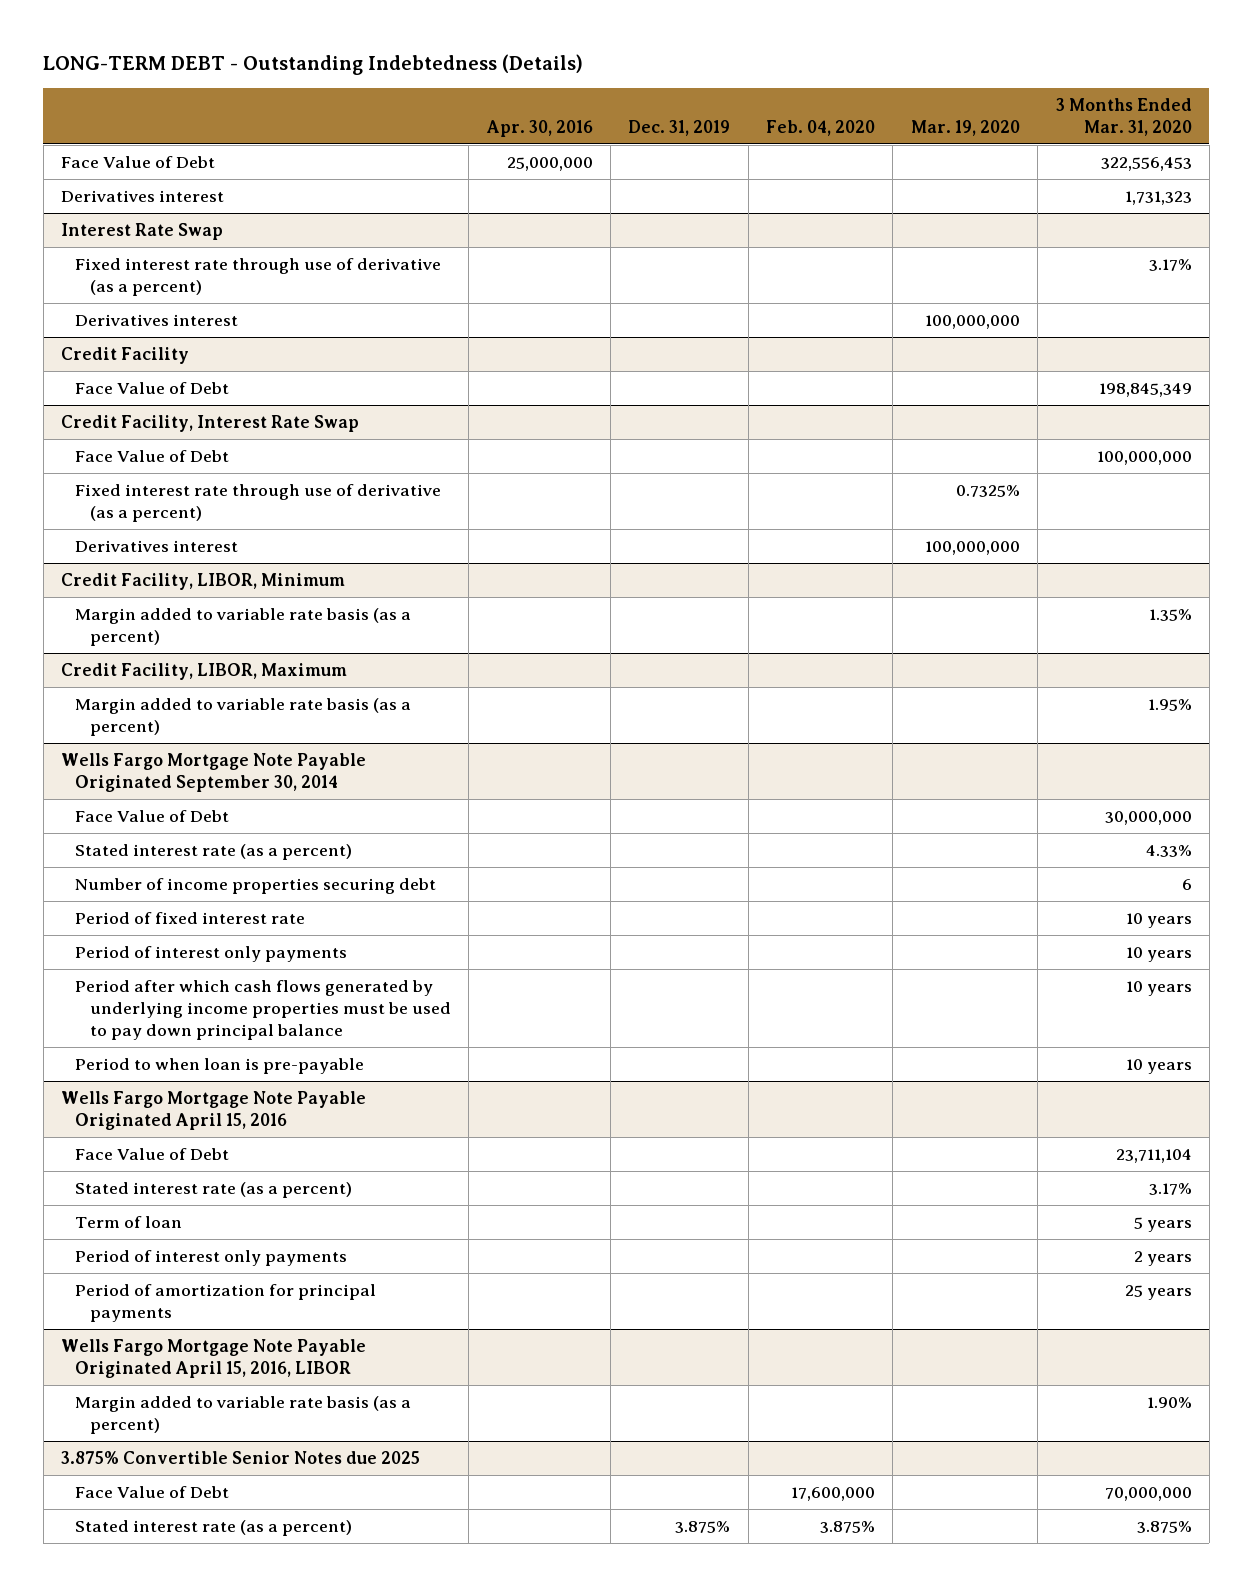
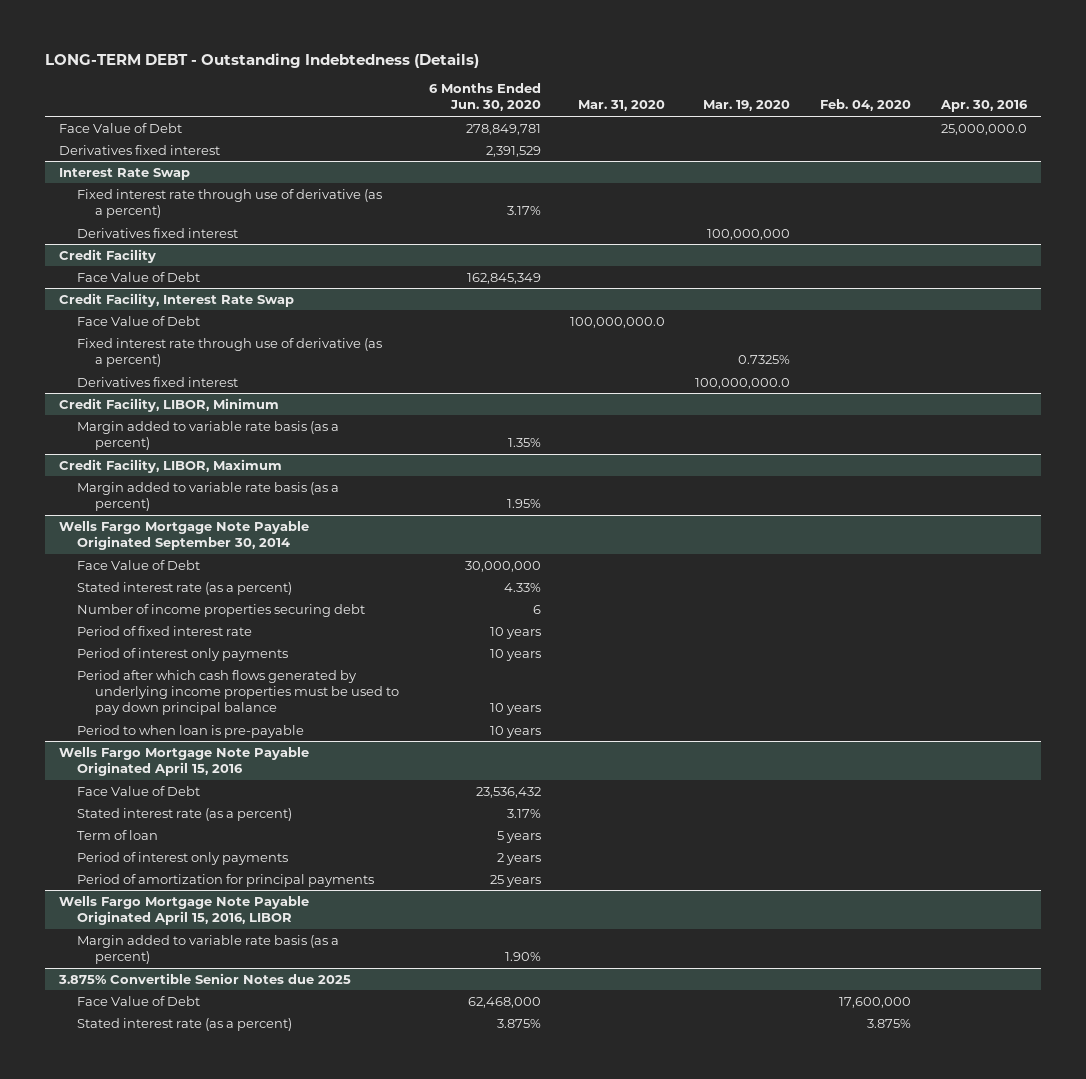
[628,119,731,136] Dec. 31, 2019 -> none
[1055,97,1192,136] 3 Months Ended Mar. 31, 2020 -> none
none -> [428,83,541,112] 6 Months Ended Jun. 30, 2020
none -> [578,100,666,112] Mar. 31, 2020
[506,156,593,171] 25,000,000 -> [940,123,1027,135] 25,000,000.0
[60,189,224,202] Derivatives interest -> [59,144,221,155] Derivatives fixed interest
[75,313,239,326] Derivatives interest -> [77,227,239,238] Derivatives fixed interest
[75,539,239,552] Derivatives interest -> [77,376,239,387] Derivatives fixed interest
[924,540,1020,555] 100,000,000 -> [695,377,791,389] 100,000,000.0

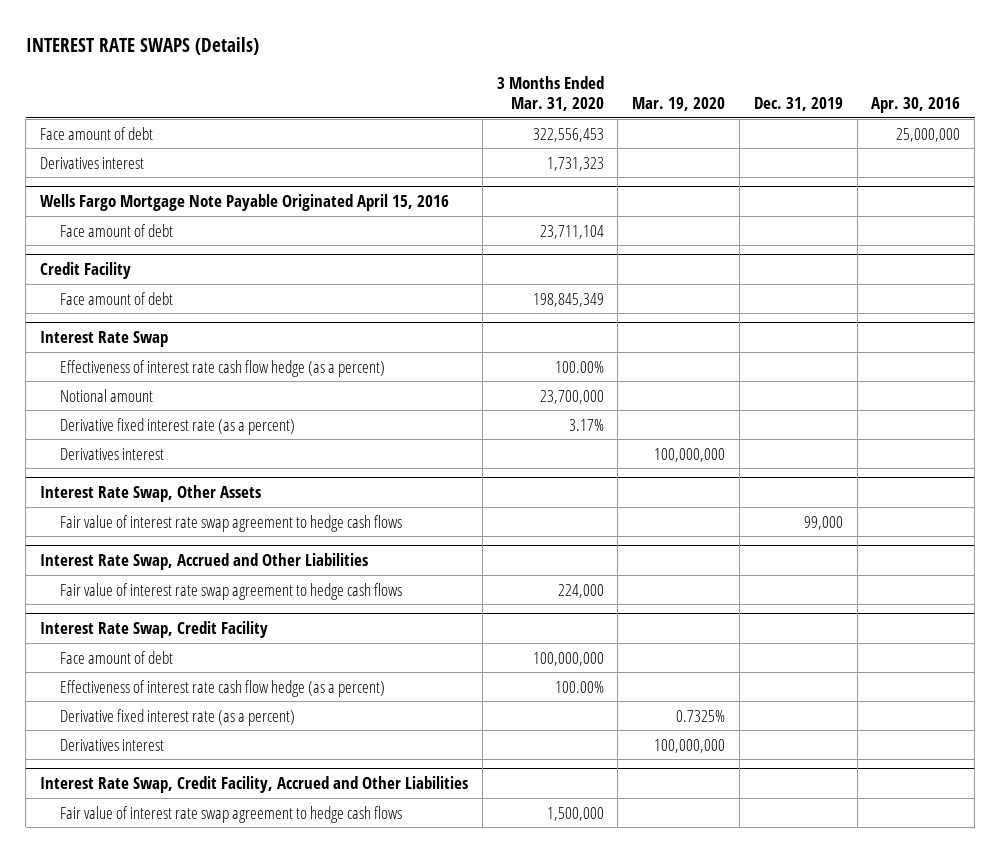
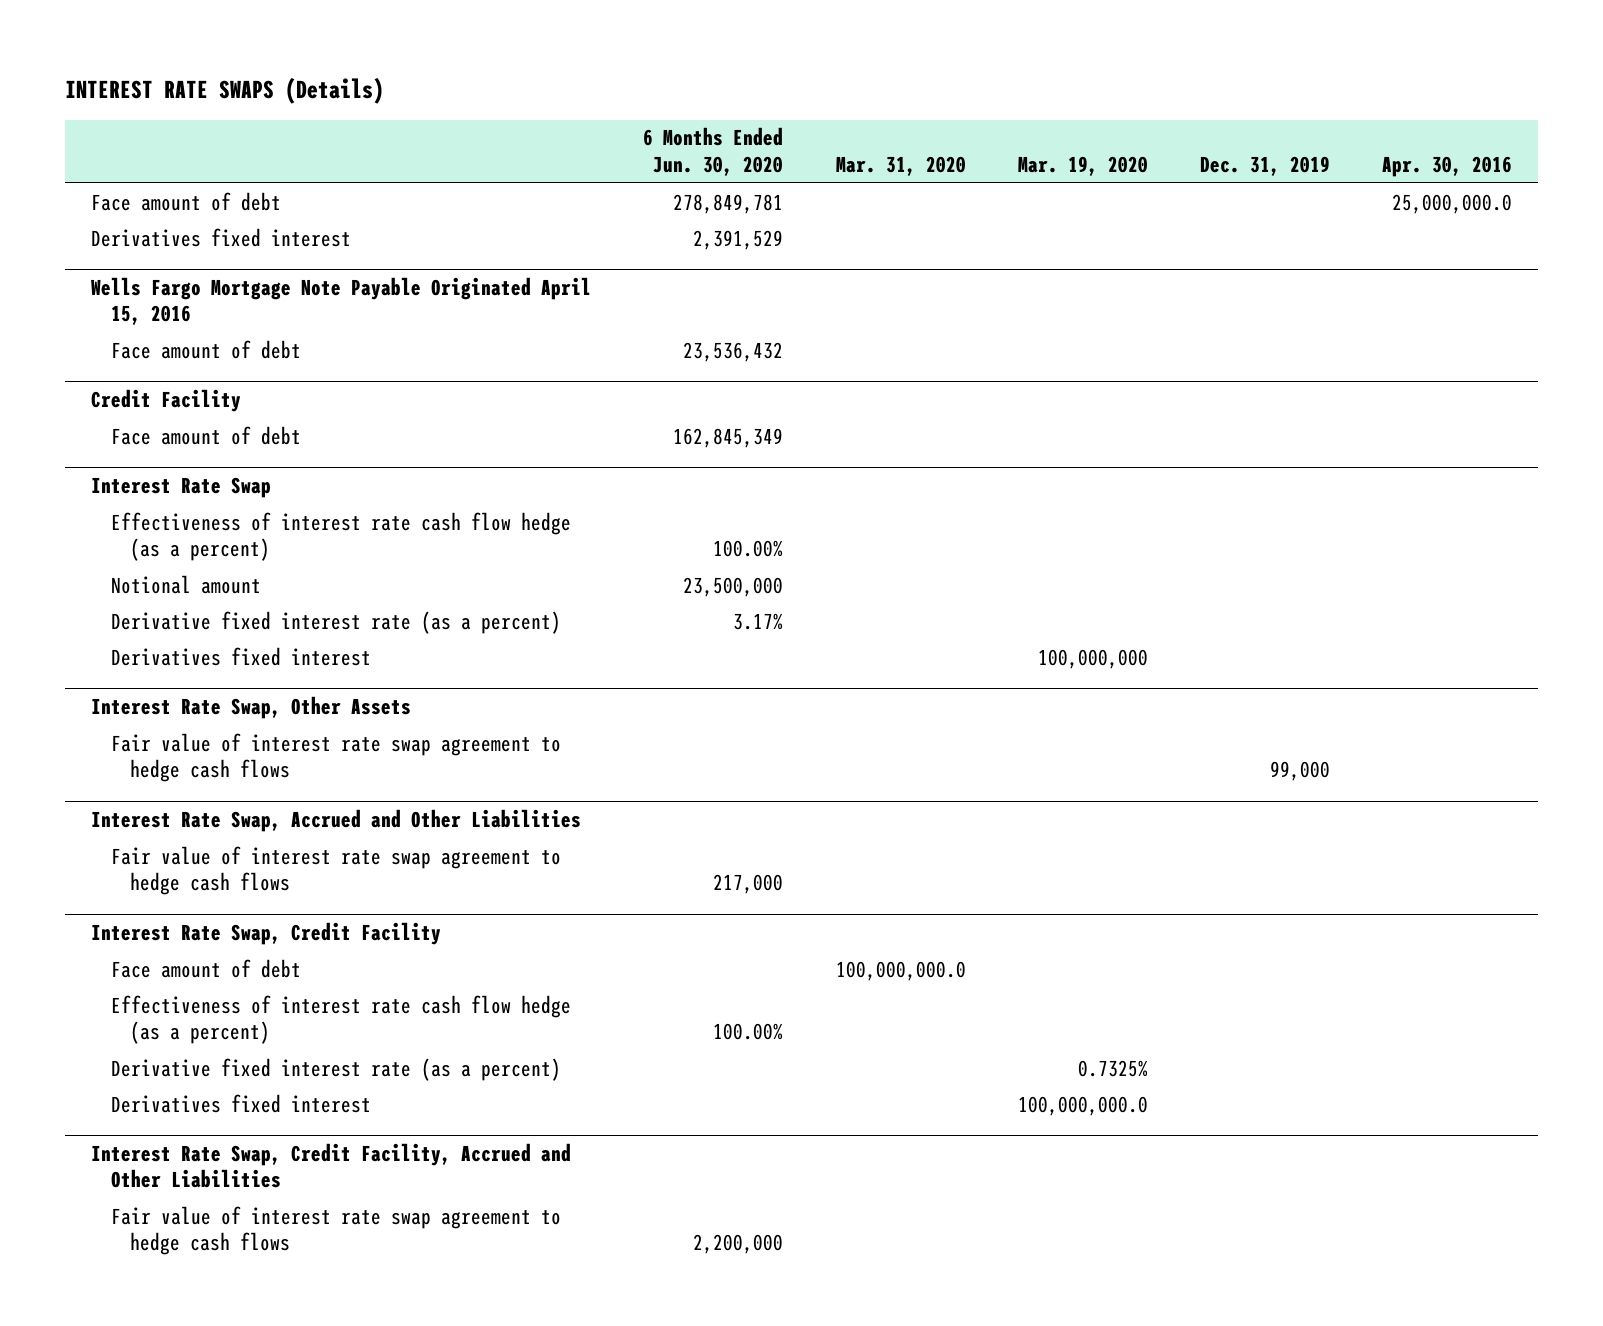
[496,76,604,111] 3 Months Ended Mar. 31, 2020 -> none
none -> [643,127,784,176] 6 Months Ended Jun. 30, 2020
none -> [835,155,966,176] Mar. 31, 2020
[896,127,961,142] 25,000,000 -> [1392,193,1513,214] 25,000,000.0
[40,156,145,169] Derivatives interest -> [91,227,352,247] Derivatives fixed interest
[60,447,165,460] Derivatives interest -> [110,646,371,666] Derivatives fixed interest
[60,738,165,751] Derivatives interest -> [110,1093,371,1113] Derivatives fixed interest
[654,738,726,753] 100,000,000 -> [1017,1095,1148,1116] 100,000,000.0

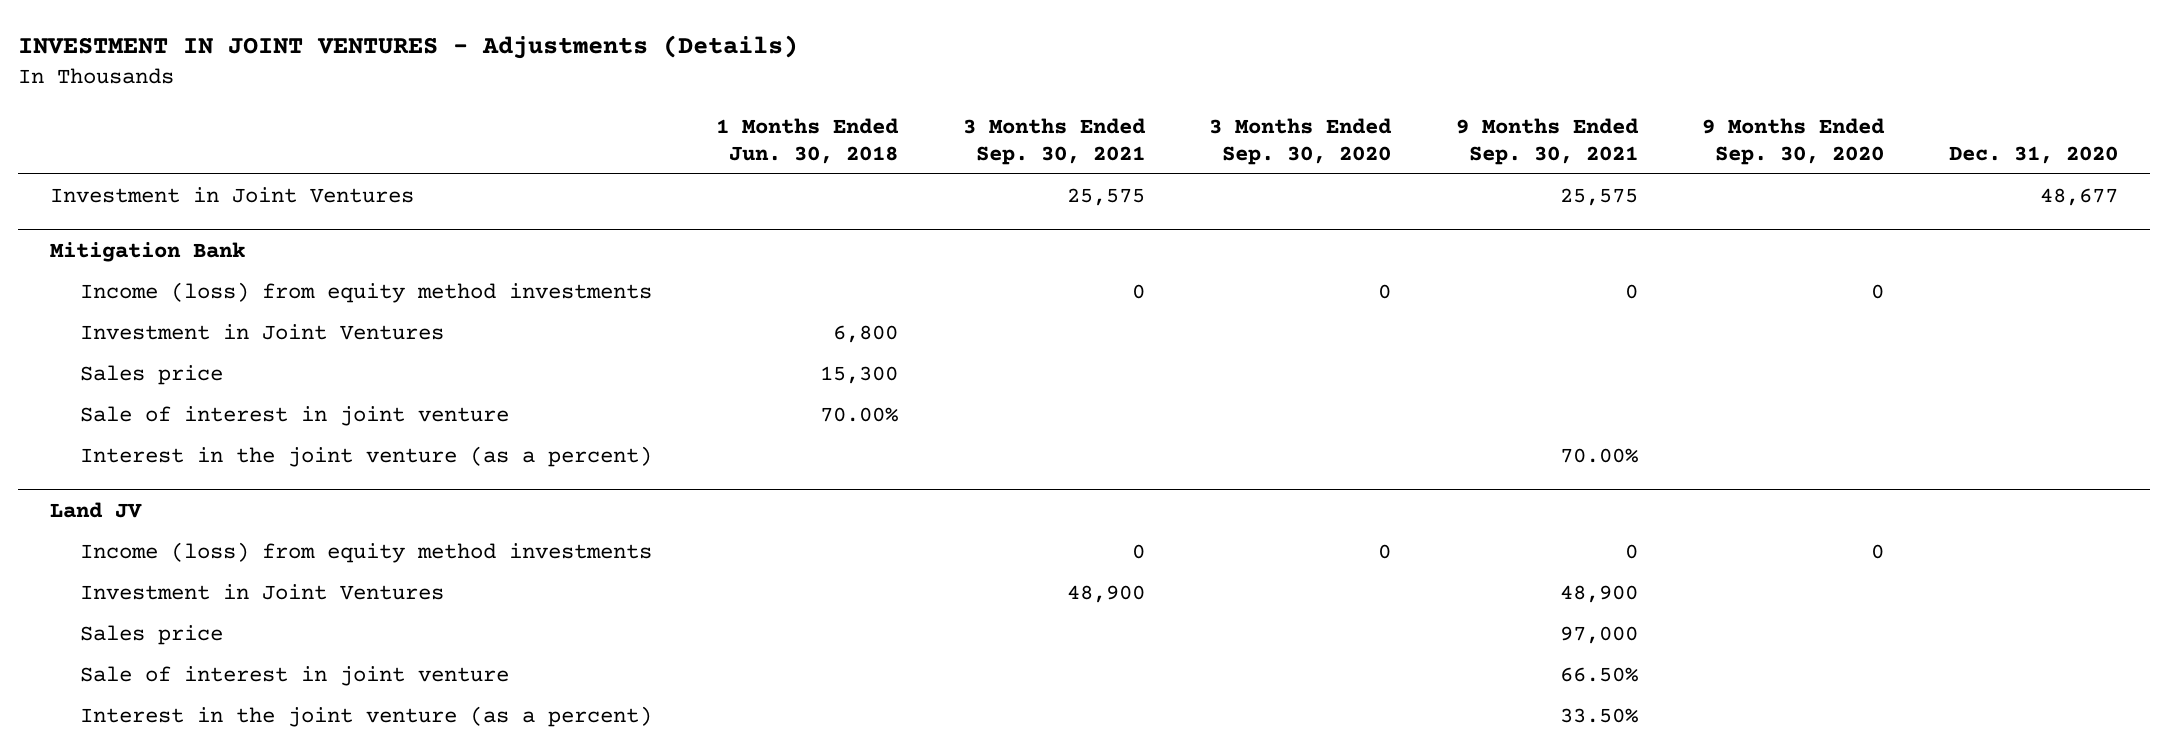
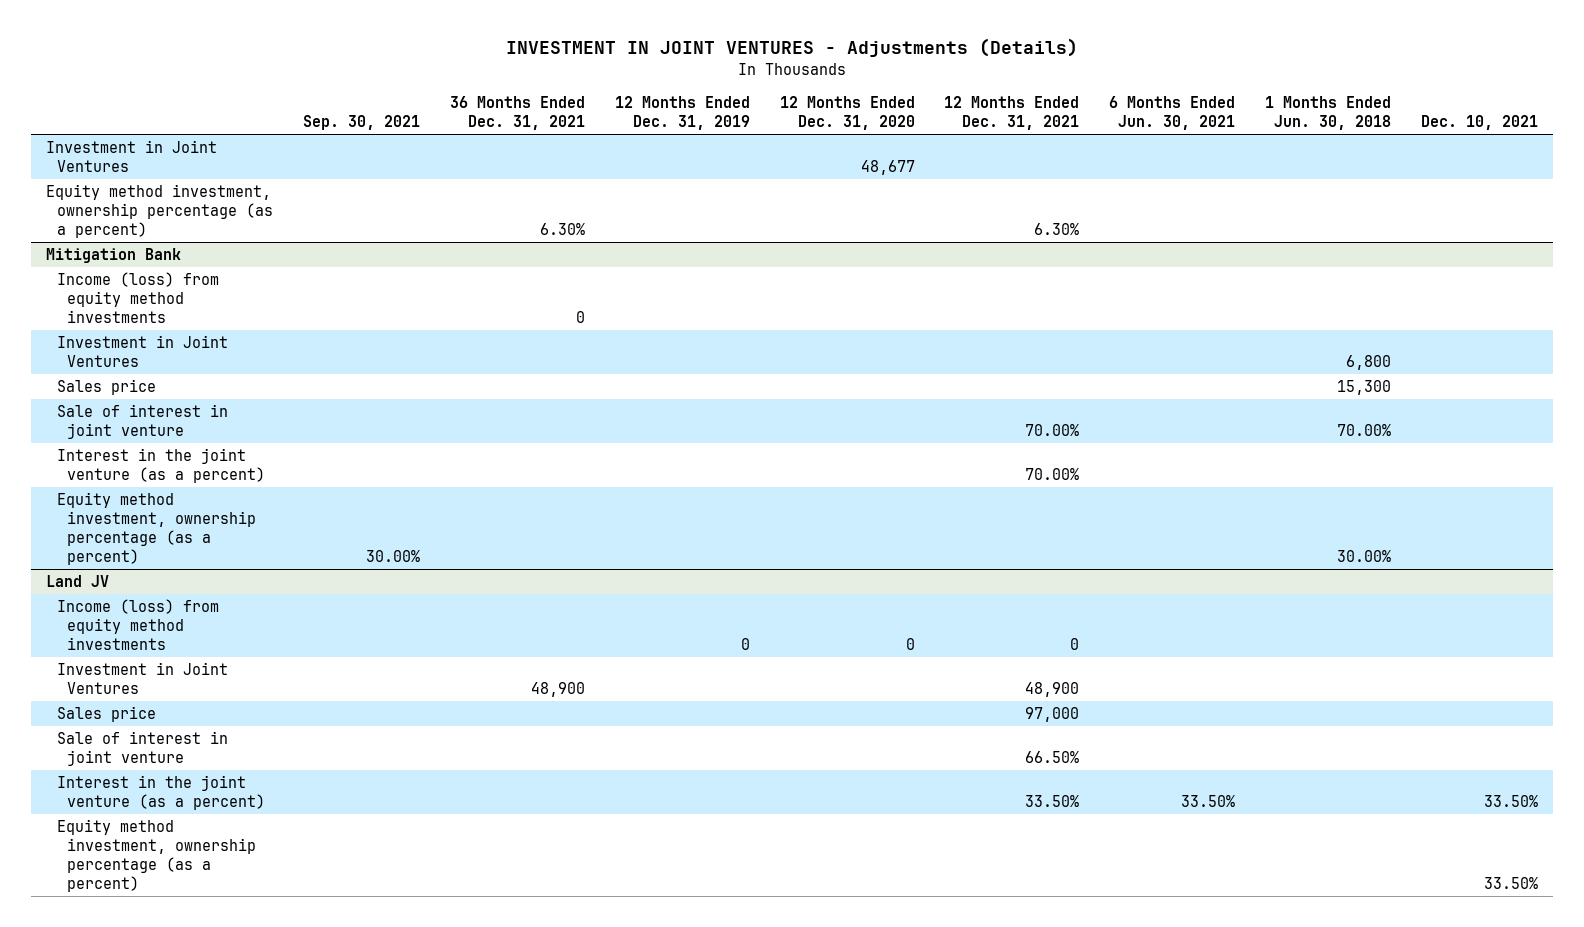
[962,117,1146,165] 3 Months Ended Sep. 30, 2021 -> none
[1209,117,1393,165] 3 Months Ended Sep. 30, 2020 -> none
[1455,117,1639,165] 9 Months Ended Sep. 30, 2021 -> none
[1702,117,1886,165] 9 Months Ended Sep. 30, 2020 -> none
[1948,145,2118,164] Dec. 31, 2020 -> none
none -> [302,114,420,130] Sep. 30, 2021
none -> [449,96,585,130] 36 Months Ended Dec. 31, 2021
none -> [614,96,750,130] 12 Months Ended Dec. 31, 2019
none -> [779,96,915,130] 12 Months Ended Dec. 31, 2020
none -> [944,96,1080,130] 12 Months Ended Dec. 31, 2021
none -> [1109,96,1236,130] 6 Months Ended Jun. 30, 2021
none -> [1421,114,1539,130] Dec. 10, 2021
none -> [46,184,273,239] Equity method investment, ownership percentage (as a percent)
none -> [56,492,257,565] Equity method investment, ownership percentage (as a percent)
none -> [56,819,257,892] Equity method investment, ownership percentage (as a percent)

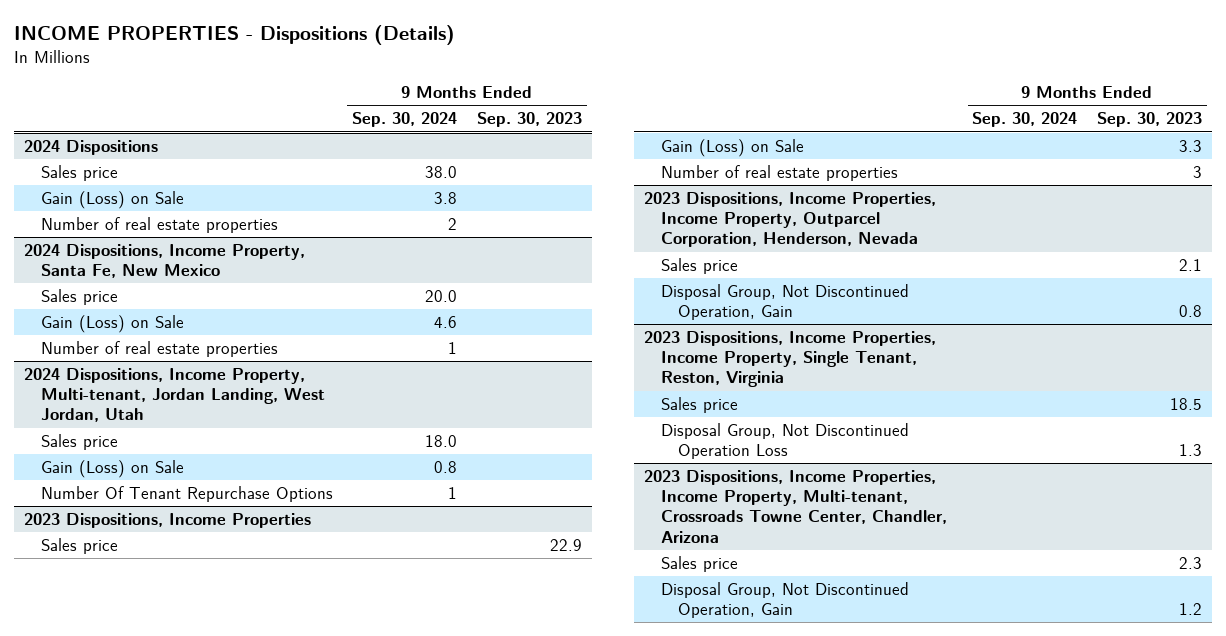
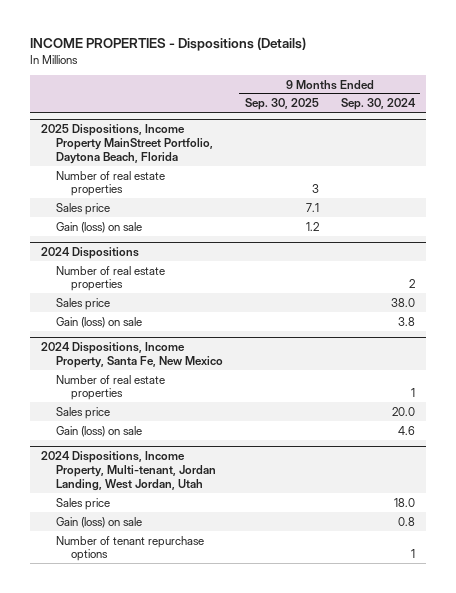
[476,112,582,128] Sep. 30, 2023 -> none
none -> [244,98,319,111] Sep. 30, 2025
none -> [41,124,214,165] 2025 Dispositions, Income Property MainStreet Portfolio, Daytona Beach, Florida
none -> [56,170,166,197] Number of real estate properties
none -> [56,202,111,215] Sales price
none -> [56,221,143,233] Gain (loss) on sale
[40,190,184,209] Gain (Loss) on Sale -> none
[40,164,118,181] Sales price -> [56,297,111,310] Sales price
none -> [56,316,143,328] Gain (loss) on sale
[40,314,184,333] Gain (Loss) on Sale -> none
[40,288,118,305] Sales price -> [56,406,111,419] Sales price
none -> [56,425,143,437] Gain (loss) on sale
[23,512,311,528] 2023 Dispositions, Income Properties -> none
[40,537,118,554] Sales price -> none
[660,138,804,157] Gain (Loss) on Sale -> none
[660,164,898,181] Number of real estate properties -> none
[643,191,936,248] 2023 Dispositions, Income Properties, Income Property, Outparcel Corporation, Henderson, Nevada -> none
[660,257,738,274] Sales price -> none
[660,283,909,321] Disposal Group, Not Discontinued Operation, Gain -> none
[643,330,936,388] 2023 Dispositions, Income Properties, Income Property, Single Tenant, Reston, Virginia -> none
[660,396,738,413] Sales price -> none
[660,422,909,460] Disposal Group, Not Discontinued Operation Loss -> none
[643,469,947,543] 2023 Dispositions, Income Properties, Income Property, Multi-tenant, Crossroads Towne Center, Chandler, Arizona -> none
[660,555,738,572] Sales price -> none
[660,581,909,619] Disposal Group, Not Discontinued Operation, Gain -> none
[40,459,184,478] Gain (Loss) on Sale -> [56,516,143,528] Gain (loss) on sale
[40,485,333,502] Number Of Tenant Repurchase Options -> [56,535,205,562] Number of tenant repurchase options

